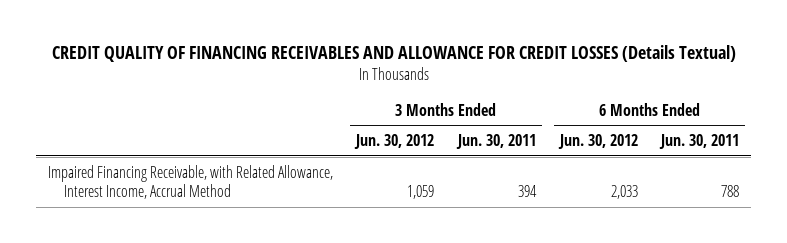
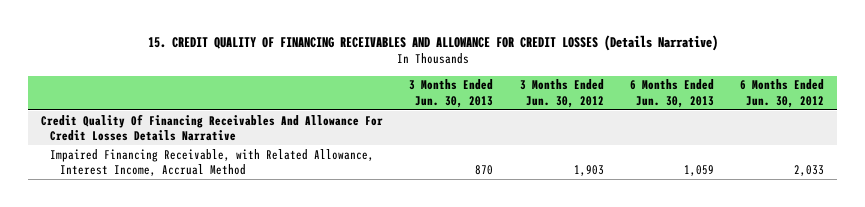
[51,45,736,63] CREDIT QUALITY OF FINANCING RECEIVABLES AND ALLOWANCE FOR CREDIT LOSSES (Details Textual) -> [147,34,718,51] 15. CREDIT QUALITY OF FINANCING RECEIVABLES AND ALLOWANCE FOR CREDIT LOSSES (Details Narrative)
[456,134,537,150] Jun. 30, 2011 -> none
[659,134,740,150] Jun. 30, 2011 -> none
none -> [409,79,494,108] 3 Months Ended Jun. 30, 2013
none -> [629,79,714,108] 6 Months Ended Jun. 30, 2013
none -> [40,113,383,142] Credit Quality Of Financing Receivables And Allowance For Credit Losses Details Narrative
[407,184,435,199] 1,059 -> [573,165,604,177] 1,903

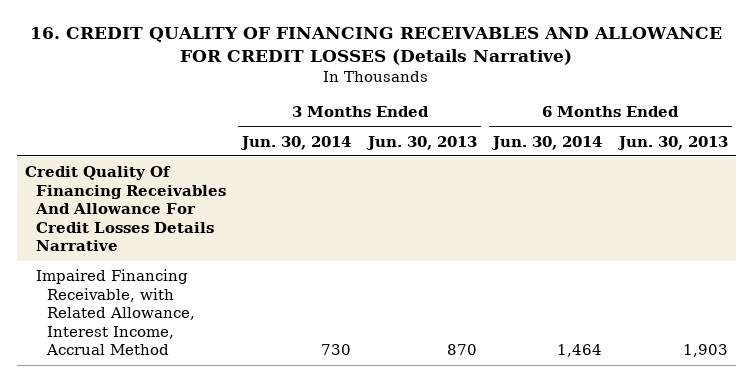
[147,34,718,51] 15. CREDIT QUALITY OF FINANCING RECEIVABLES AND ALLOWANCE FOR CREDIT LOSSES (Details Narrative) -> [30,27,723,66] 16. CREDIT QUALITY OF FINANCING RECEIVABLES AND ALLOWANCE FOR CREDIT LOSSES (Details Narrative)
[519,79,604,108] 3 Months Ended Jun. 30, 2012 -> none
[740,79,825,108] 6 Months Ended Jun. 30, 2012 -> none
none -> [240,135,352,150] Jun. 30, 2014
none -> [491,135,603,150] Jun. 30, 2014
[683,165,714,177] 1,059 -> [682,344,728,358] 1,903

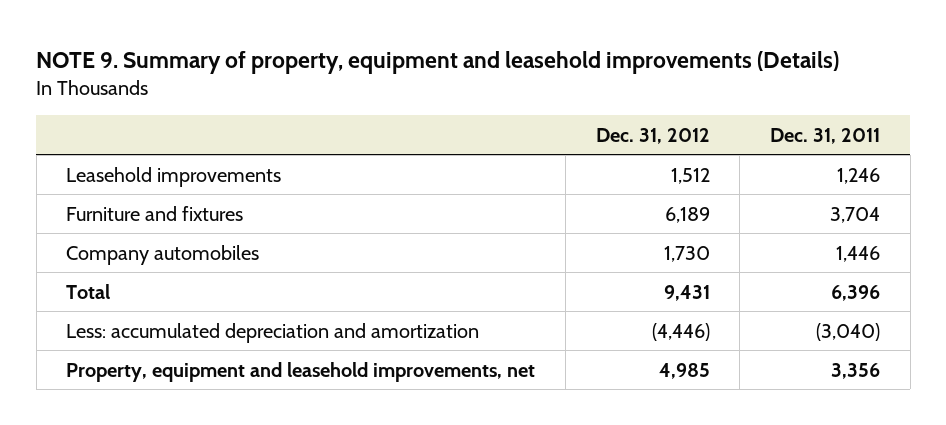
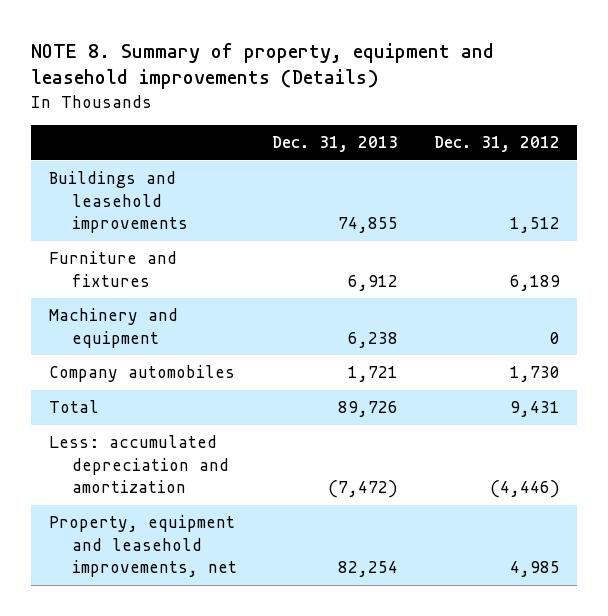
[36,50,840,74] NOTE 9. Summary of property, equipment and leasehold improvements (Details) -> [30,42,494,90] NOTE 8. Summary of property, equipment and leasehold improvements (Details)
[769,127,880,144] Dec. 31, 2011 -> none
none -> [272,136,399,153] Dec. 31, 2013
[66,166,282,187] Leasehold improvements -> [48,171,188,234] Buildings and leasehold improvements
none -> [48,308,178,348] Machinery and equipment

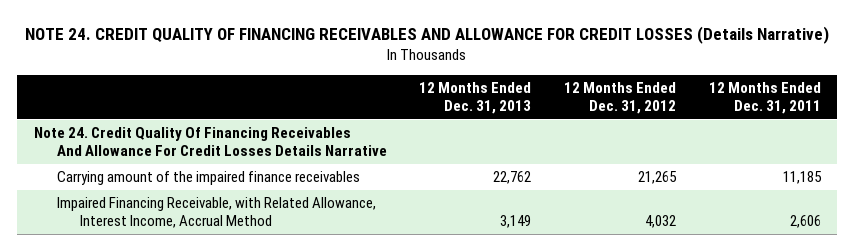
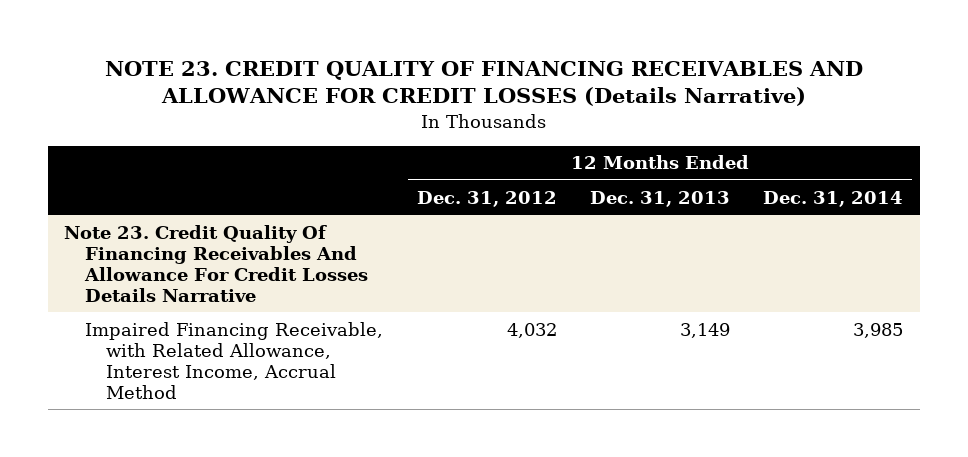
[25,26,830,45] NOTE 24. CREDIT QUALITY OF FINANCING RECEIVABLES AND ALLOWANCE FOR CREDIT LOSSES (Details Narrative) -> [104,60,863,107] NOTE 23. CREDIT QUALITY OF FINANCING RECEIVABLES AND ALLOWANCE FOR CREDIT LOSSES (Details Narrative)
[708,82,821,115] 12 Months Ended Dec. 31, 2011 -> none
none -> [763,190,904,207] Dec. 31, 2014
[56,171,360,186] Carrying amount of the impaired finance receivables -> none
[33,127,387,156] Note 24. Credit Quality Of Financing Receivables And Allowance For Credit Losses Details Narrative -> [64,224,369,302] Note 23. Credit Quality Of Financing Receivables And Allowance For Credit Losses Details Narrative

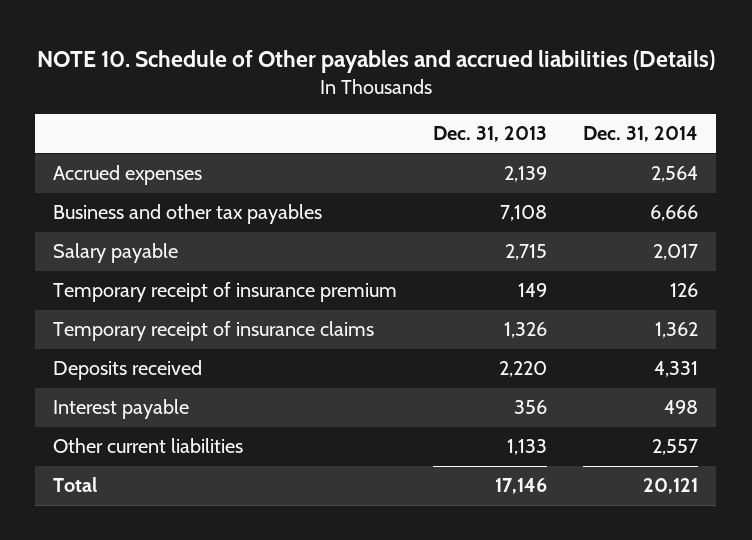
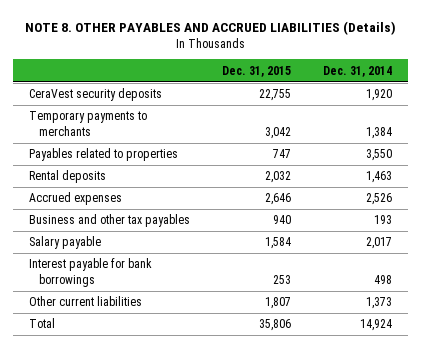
[36,49,715,73] NOTE 10. Schedule of Other payables and accrued liabilities (Details) -> [24,20,396,35] NOTE 8. OTHER PAYABLES AND ACCRUED LIABILITIES (Details)
[433,126,548,143] Dec. 31, 2013 -> none
none -> [222,65,292,77] Dec. 31, 2015
none -> [29,88,163,102] CeraVest security deposits
none -> [29,111,148,136] Temporary payments to merchants
none -> [29,148,179,162] Payables related to properties
none -> [29,170,107,184] Rental deposits
[651,166,699,183] 2,564 -> [366,193,393,206] 2,526
[650,205,699,222] 6,666 -> [374,215,393,225] 193
[53,282,398,303] Temporary receipt of insurance premium -> none
[53,321,375,342] Temporary receipt of insurance claims -> none
[53,360,203,381] Deposits received -> none
[53,399,190,420] Interest payable -> [29,258,153,287] Interest payable for bank borrowings
[652,439,699,456] 2,557 -> [366,297,393,310] 1,373
[643,478,699,495] 20,121 -> [360,319,393,332] 14,924

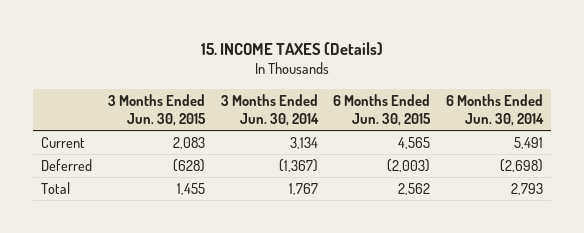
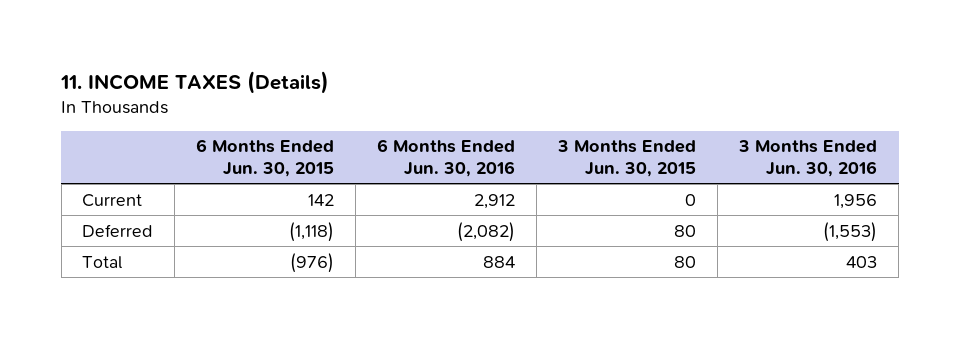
[201,42,384,56] 15. INCOME TAXES (Details) -> [60,70,330,94] 11. INCOME TAXES (Details)
[220,93,319,126] 3 Months Ended Jun. 30, 2014 -> none
[446,93,545,126] 6 Months Ended Jun. 30, 2014 -> none
none -> [377,139,516,178] 6 Months Ended Jun. 30, 2016
none -> [738,140,878,178] 3 Months Ended Jun. 30, 2016
[172,136,205,149] 2,083 -> [685,193,697,206] 0
[398,136,431,149] 4,565 -> [308,193,335,206] 142
[172,158,205,172] (628) -> [674,224,697,237] 80
[387,158,431,172] (2,003) -> [289,221,335,242] (1,118)
[176,182,205,195] 1,455 -> [674,255,697,268] 80
[398,182,431,195] 2,562 -> [290,252,335,273] (976)

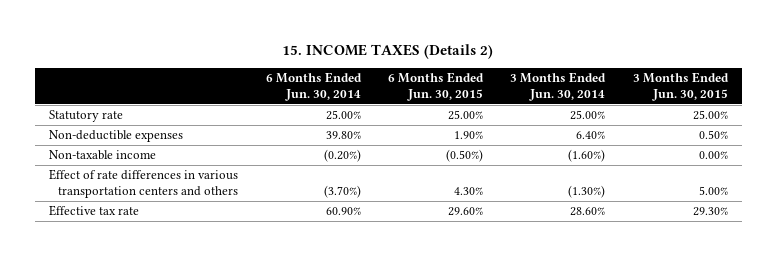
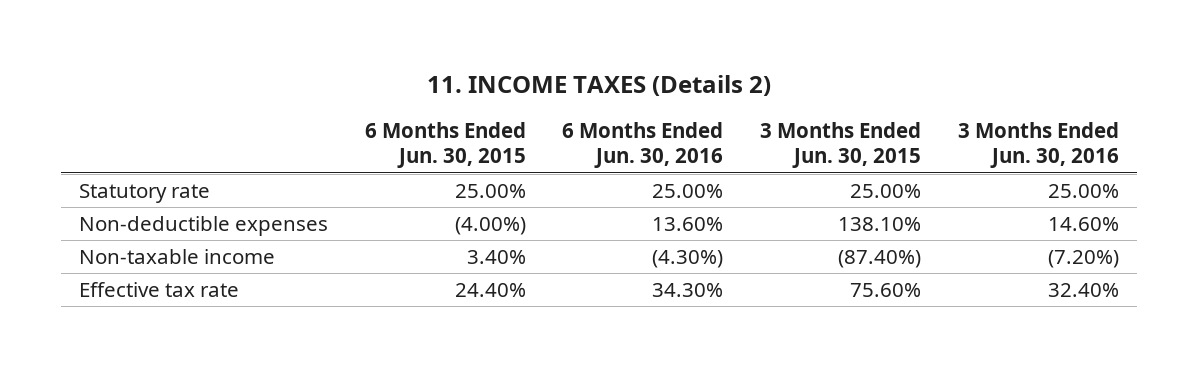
[282,43,494,59] 15. INCOME TAXES (Details 2) -> [426,74,771,96] 11. INCOME TAXES (Details 2)
[265,71,362,102] 6 Months Ended Jun. 30, 2014 -> none
[510,71,607,102] 3 Months Ended Jun. 30, 2014 -> none
none -> [562,121,724,169] 6 Months Ended Jun. 30, 2016
none -> [957,121,1119,169] 3 Months Ended Jun. 30, 2016
[48,169,239,199] Effect of rate differences in various transportation centers and others -> none
[453,131,483,140] 1.90% -> [454,217,526,236] (4.00%)
[698,130,728,140] 0.50% -> [837,217,921,232] 138.10%
[445,149,483,163] (0.50%) -> [466,250,526,265] 3.40%
[698,151,728,160] 0.00% -> [837,250,921,269] (87.40%)
[447,207,483,217] 29.60% -> [454,283,526,298] 24.40%
[692,207,728,217] 29.30% -> [849,283,921,298] 75.60%

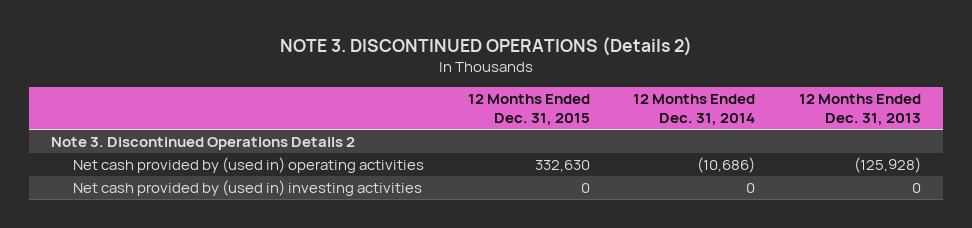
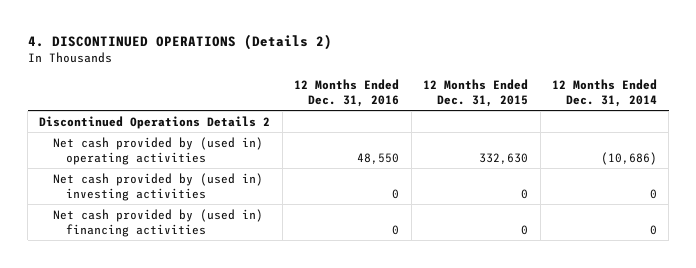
[279,37,692,57] NOTE 3. DISCONTINUED OPERATIONS (Details 2) -> [27,34,332,51] 4. DISCONTINUED OPERATIONS (Details 2)
[798,94,921,127] 12 Months Ended Dec. 31, 2013 -> none
none -> [294,78,400,108] 12 Months Ended Dec. 31, 2016
[50,136,355,150] Note 3. Discontinued Operations Details 2 -> [39,115,271,129] Discontinued Operations Details 2
none -> [52,208,263,238] Net cash provided by (used in) financing activities

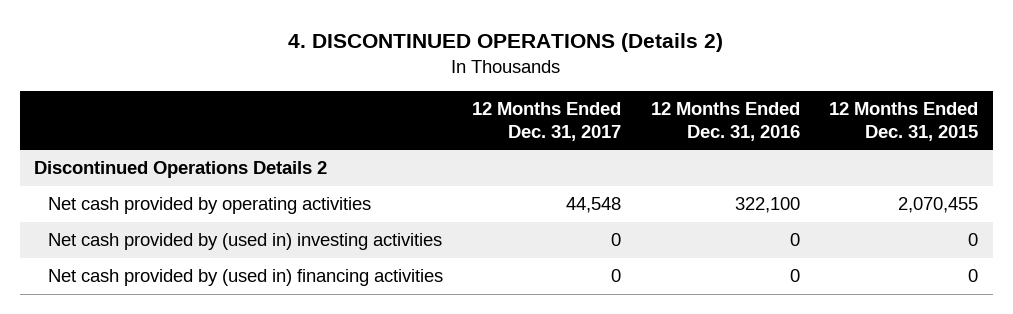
[552,78,658,108] 12 Months Ended Dec. 31, 2014 -> none
none -> [472,102,622,141] 12 Months Ended Dec. 31, 2017
[52,136,263,166] Net cash provided by (used in) operating activities -> [47,197,371,215] Net cash provided by operating activities
[357,153,400,165] 48,550 -> [734,197,800,214] 322,100
[479,153,529,165] 332,630 -> [898,197,979,214] 2,070,455

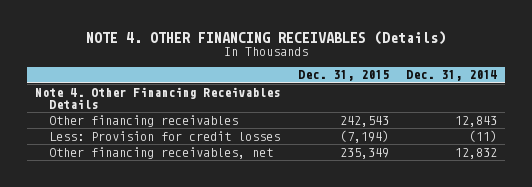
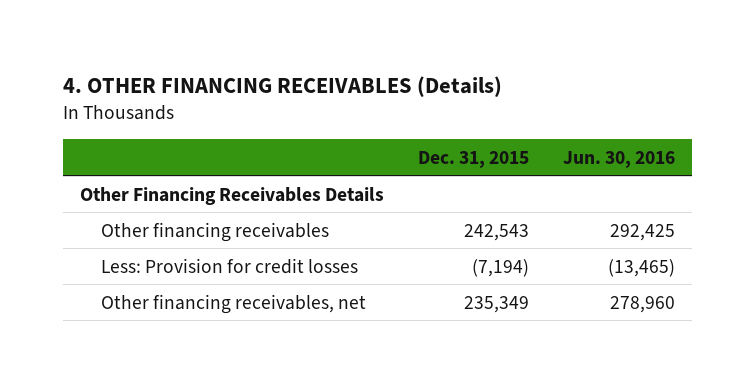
[86,30,447,45] NOTE 4. OTHER FINANCING RECEIVABLES (Details) -> [62,76,502,98] 4. OTHER FINANCING RECEIVABLES (Details)
[405,70,497,82] Dec. 31, 2014 -> none
none -> [562,150,675,168] Jun. 30, 2016
[35,86,281,110] Note 4. Other Financing Receivables Details -> [79,186,384,205] Other Financing Receivables Details

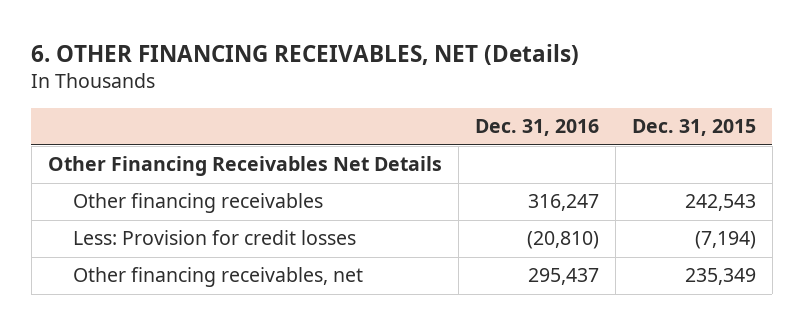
[62,76,502,98] 4. OTHER FINANCING RECEIVABLES (Details) -> [31,43,580,65] 6. OTHER FINANCING RECEIVABLES, NET (Details)
[562,150,675,168] Jun. 30, 2016 -> none
none -> [474,119,599,137] Dec. 31, 2016
[79,186,384,205] Other Financing Receivables Details -> [47,156,442,177] Other Financing Receivables Net Details

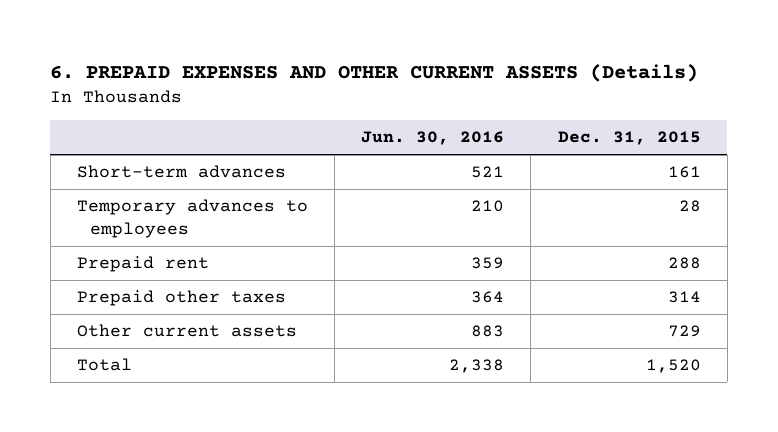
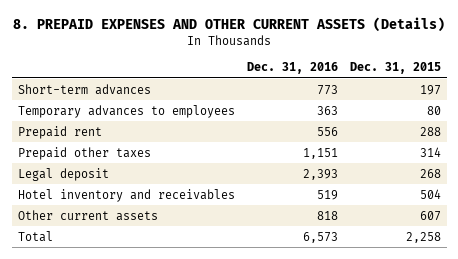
[50,63,699,82] 6. PREPAID EXPENSES AND OTHER CURRENT ASSETS (Details) -> [13,17,446,33] 8. PREPAID EXPENSES AND OTHER CURRENT ASSETS (Details)
[361,131,505,146] Jun. 30, 2016 -> none
none -> [246,62,338,75] Dec. 31, 2016
[667,166,701,179] 161 -> [419,84,441,95] 197
[678,200,701,213] 28 -> [426,105,441,115] 80
none -> [17,167,109,181] Legal deposit
none -> [17,188,235,202] Hotel inventory and receivables
[667,325,701,338] 729 -> [419,210,441,221] 607
[645,359,701,374] 1,520 -> [405,231,441,243] 2,258

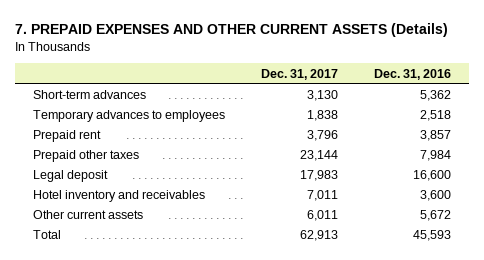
[13,17,446,33] 8. PREPAID EXPENSES AND OTHER CURRENT ASSETS (Details) -> [15,23,449,38] 7. PREPAID EXPENSES AND OTHER CURRENT ASSETS (Details)
[349,62,441,75] Dec. 31, 2015 -> none
none -> [261,68,339,80] Dec. 31, 2017
[316,84,338,95] 773 -> [420,90,452,102] 5,362
[316,105,338,115] 363 -> [420,110,452,122] 2,518
[316,126,338,136] 556 -> [420,130,452,142] 3,857
[302,147,338,159] 1,151 -> [420,150,452,162] 7,984
[302,168,338,180] 2,393 -> [413,170,452,182] 16,600
[316,189,338,200] 519 -> [420,190,452,202] 3,600
[316,210,338,220] 818 -> [420,210,452,222] 5,672
[302,231,338,243] 6,573 -> [413,230,452,242] 45,593

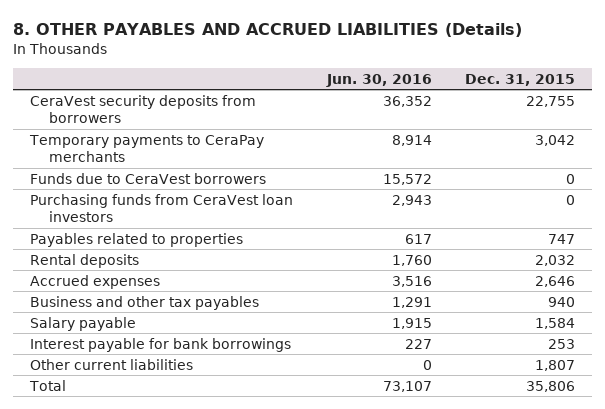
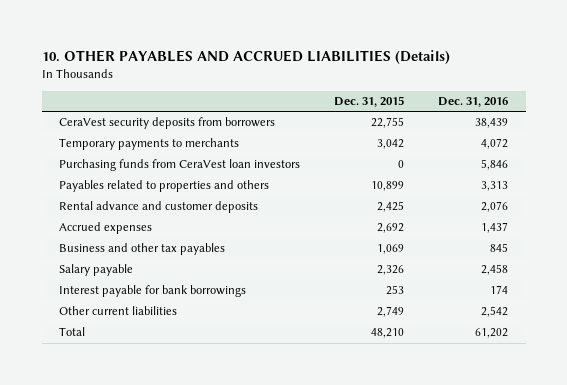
[13,22,523,37] 8. OTHER PAYABLES AND ACCRUED LIABILITIES (Details) -> [41,50,450,65] 10. OTHER PAYABLES AND ACCRUED LIABILITIES (Details)
[325,73,432,87] Jun. 30, 2016 -> none
none -> [438,96,509,107] Dec. 31, 2016
[30,172,267,184] Funds due to CeraVest borrowers -> none
[29,134,265,163] Temporary payments to CeraPay merchants -> [58,138,239,151] Temporary payments to merchants
[30,232,244,247] Payables related to properties -> [58,180,269,193] Payables related to properties and others
[548,233,576,244] 747 -> [371,181,405,192] 10,899
[30,253,140,268] Rental deposits -> [58,201,258,214] Rental advance and customer deposits
[535,254,576,266] 2,032 -> [377,201,405,213] 2,425
[535,275,576,287] 2,646 -> [377,223,405,234] 2,692
[548,296,576,307] 940 -> [377,244,405,255] 1,069
[535,317,576,329] 1,584 -> [377,265,405,276] 2,326
[535,359,576,371] 1,807 -> [377,306,405,318] 2,749
[526,380,576,392] 35,806 -> [371,328,405,339] 48,210

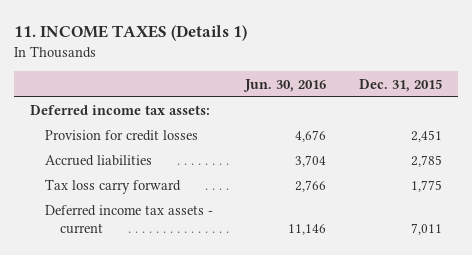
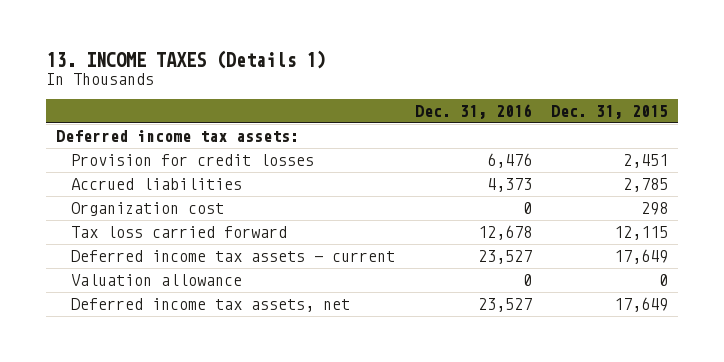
[14,24,248,41] 11. INCOME TAXES (Details 1) -> [46,49,327,69] 13. INCOME TAXES (Details 1)
[243,78,327,92] Jun. 30, 2016 -> none
none -> [414,103,532,119] Dec. 31, 2016
none -> [70,202,224,217] Organization cost
[44,179,181,195] Tax loss carry forward -> [70,226,287,239] Tax loss carried forward
[410,180,442,193] 1,775 -> [614,226,669,241] 12,115
[410,223,442,236] 7,011 -> [614,249,669,265] 17,649
none -> [70,274,242,287] Valuation allowance
none -> [70,298,350,313] Deferred income tax assets, net

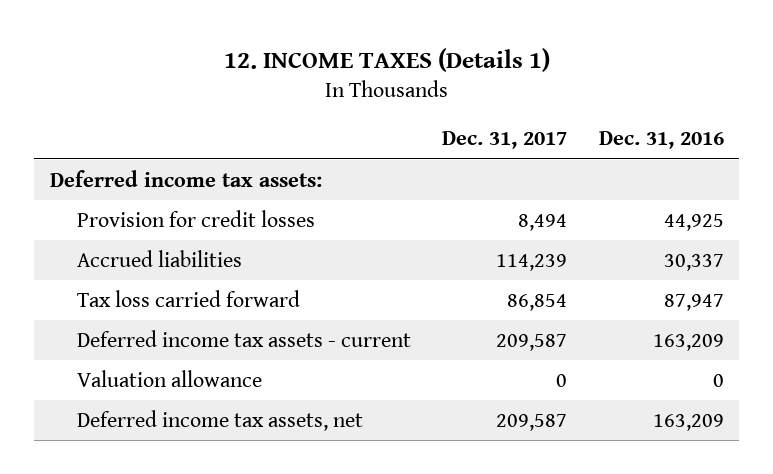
[46,49,327,69] 13. INCOME TAXES (Details 1) -> [223,47,550,72] 12. INCOME TAXES (Details 1)
[551,104,669,119] Dec. 31, 2015 -> none
none -> [442,131,568,150] Dec. 31, 2017
[70,202,224,217] Organization cost -> none
[486,153,532,169] 6,476 -> [663,213,724,231] 44,925
[486,178,532,193] 4,373 -> [663,253,724,271] 30,337
[477,225,532,241] 12,678 -> [663,293,724,311] 87,947
[477,250,532,265] 23,527 -> [652,333,724,351] 163,209
[477,298,532,313] 23,527 -> [652,413,724,431] 163,209

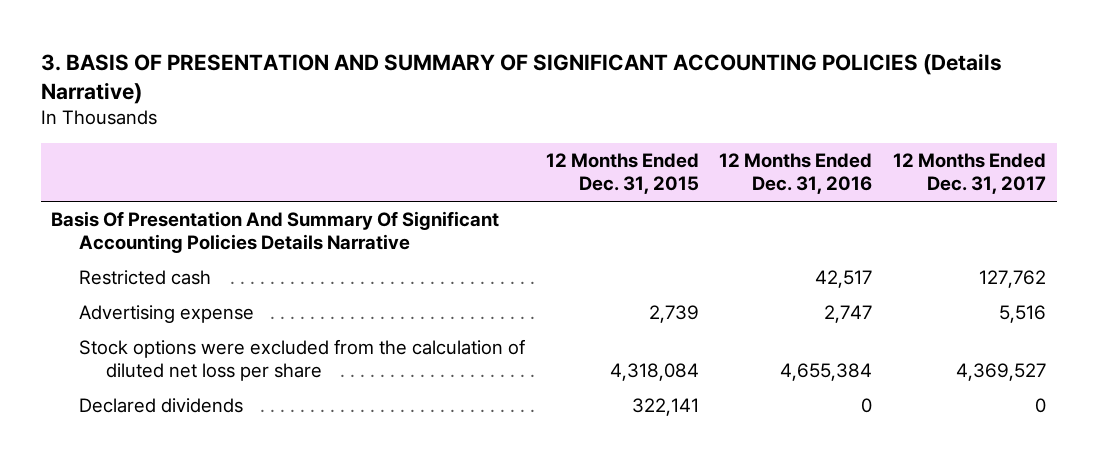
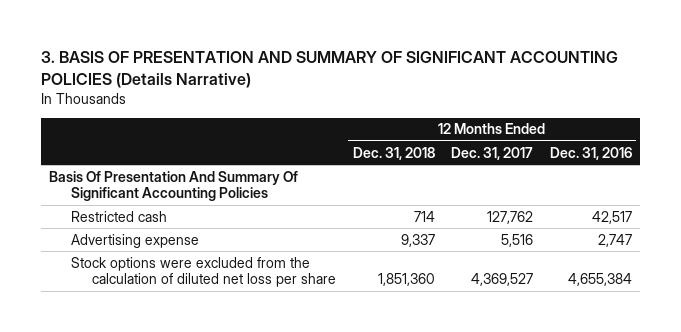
[545,153,699,195] 12 Months Ended Dec. 31, 2015 -> none
none -> [352,146,435,160] Dec. 31, 2018
[51,211,500,254] Basis Of Presentation And Summary Of Significant Accounting Policies Details Narrative -> [49,170,299,202] Basis Of Presentation And Summary Of Significant Accounting Policies
[78,398,243,414] Declared dividends -> none

